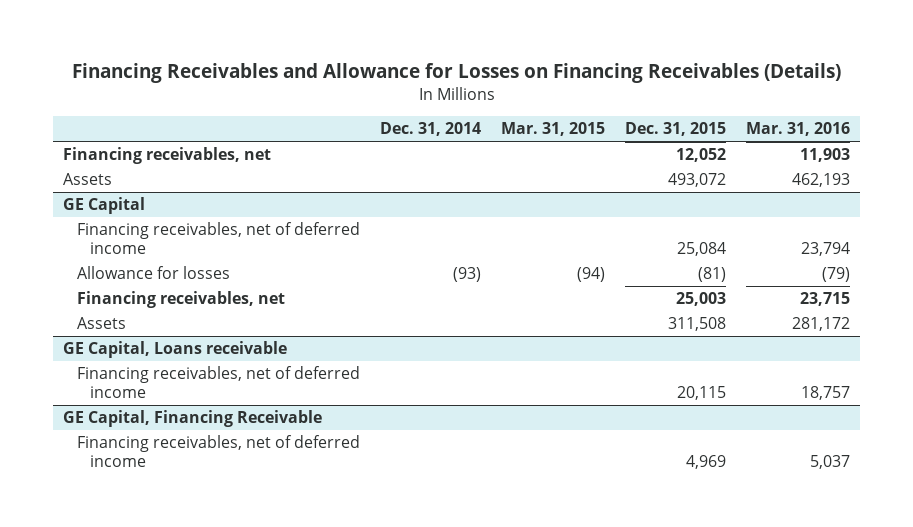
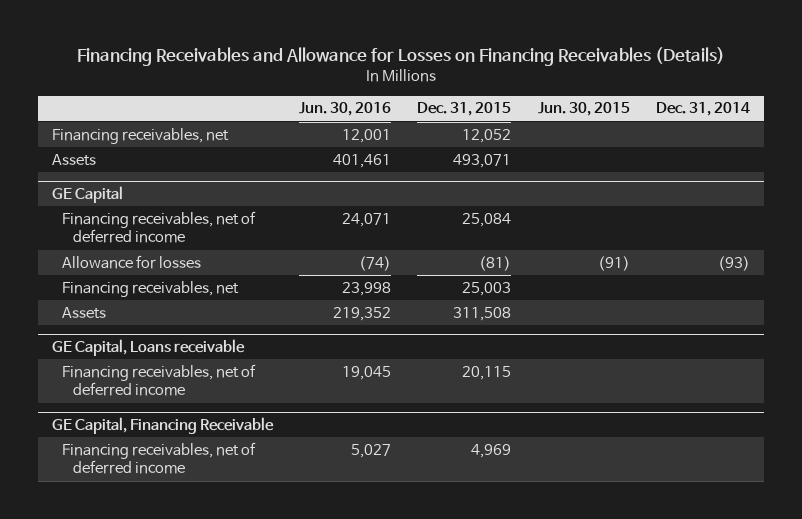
[500,122,605,137] Mar. 31, 2015 -> none
[745,122,850,137] Mar. 31, 2016 -> none
none -> [299,102,392,117] Jun. 30, 2016
none -> [537,102,630,117] Jun. 30, 2015
[667,173,726,188] 493,072 -> [453,153,512,168] 493,071

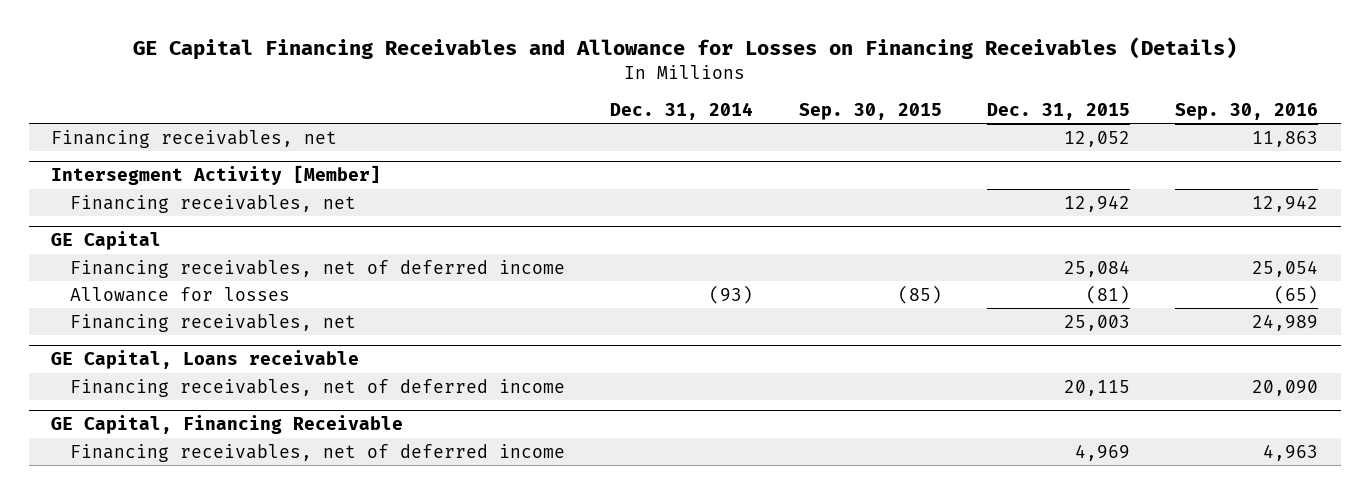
[76,47,725,67] Financing Receivables and Allowance for Losses on Financing Receivables (Details) -> [132,37,1237,61] GE Capital Financing Receivables and Allowance for Losses on Financing Receivables (Details)
[299,102,392,117] Jun. 30, 2016 -> none
[537,102,630,117] Jun. 30, 2015 -> none
none -> [798,102,942,120] Sep. 30, 2015
none -> [1175,102,1319,120] Sep. 30, 2016
[51,153,96,166] Assets -> none
none -> [51,165,382,186] Intersegment Activity [Member]
none -> [70,194,357,213] Financing receivables, net
[62,306,107,319] Assets -> none

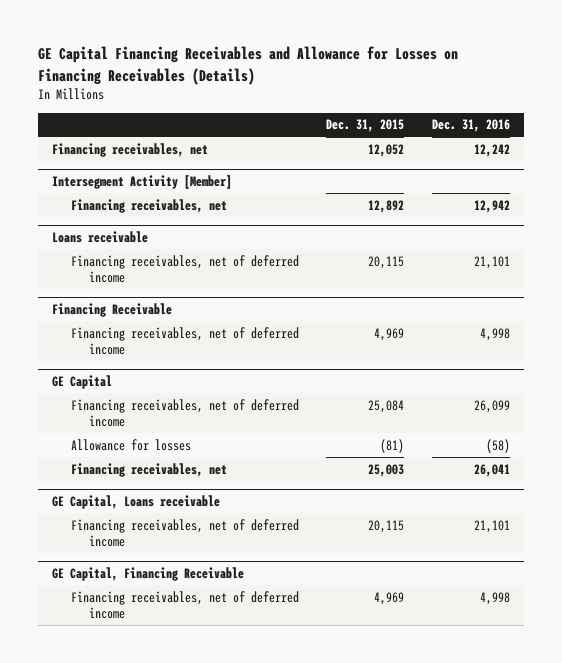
[610,101,754,120] Dec. 31, 2014 -> none
[798,102,942,120] Sep. 30, 2015 -> none
[1175,102,1319,120] Sep. 30, 2016 -> none
none -> [432,119,511,133] Dec. 31, 2016
[1064,194,1131,212] 12,942 -> [368,199,405,213] 12,892
none -> [52,230,149,243] Loans receivable
none -> [70,254,299,283] Financing receivables, net of deferred income
none -> [52,302,173,317] Financing Receivable
none -> [70,326,299,355] Financing receivables, net of deferred income

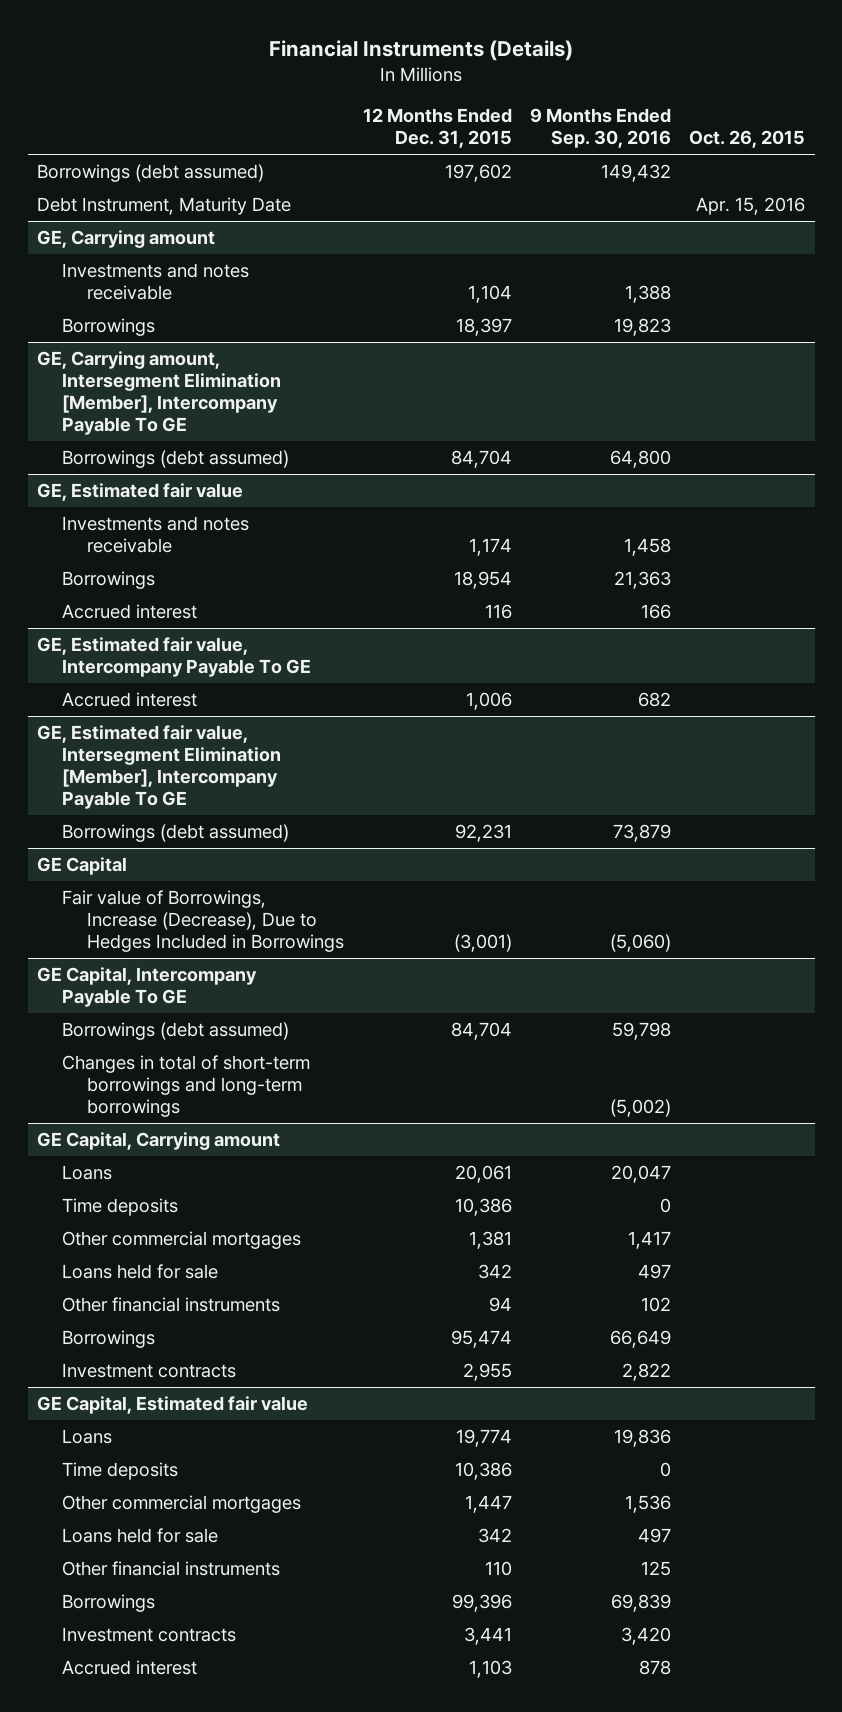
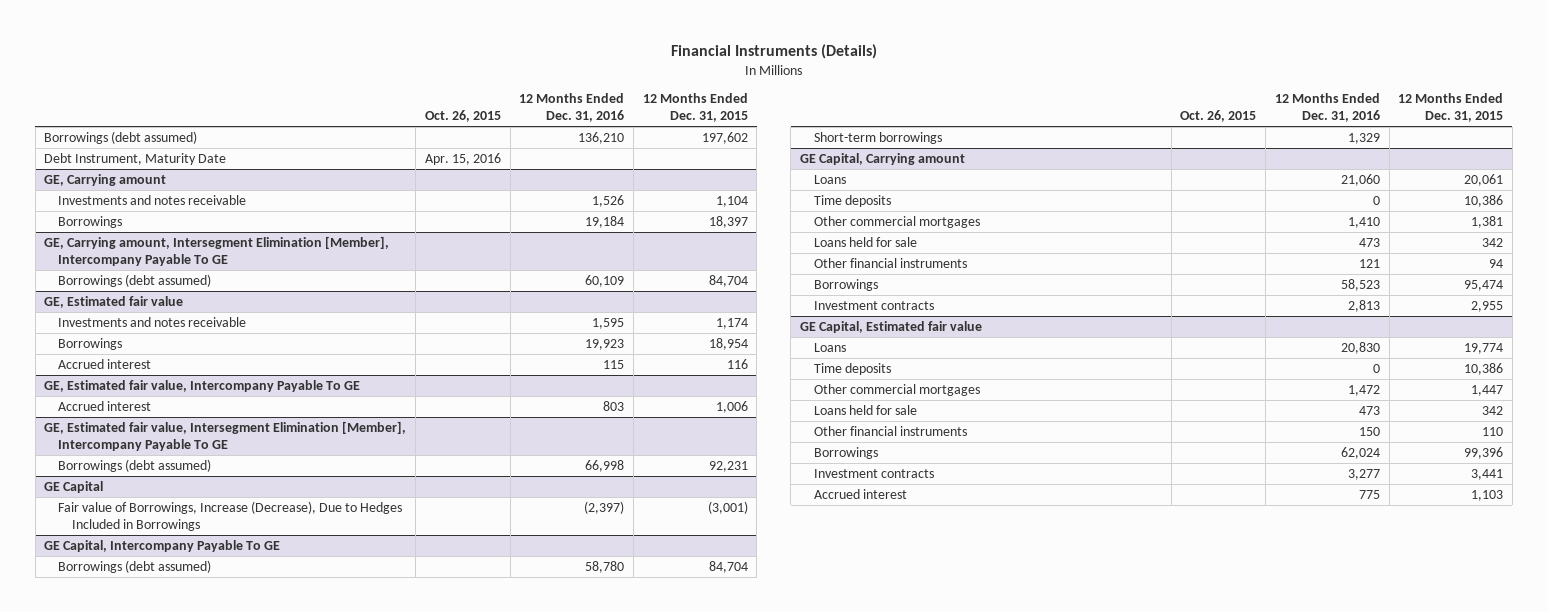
[529,108,671,149] 9 Months Ended Sep. 30, 2016 -> none
none -> [519,93,625,123] 12 Months Ended Dec. 31, 2016
[61,1055,310,1117] Changes in total of short-term borrowings and long-term borrowings -> [813,132,942,145] Short-term borrowings

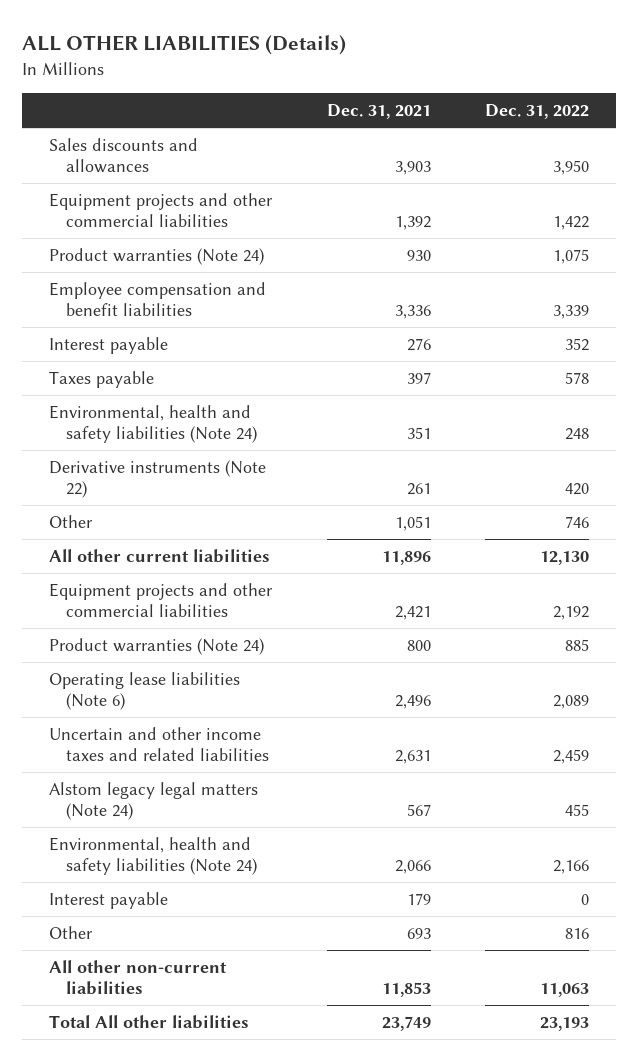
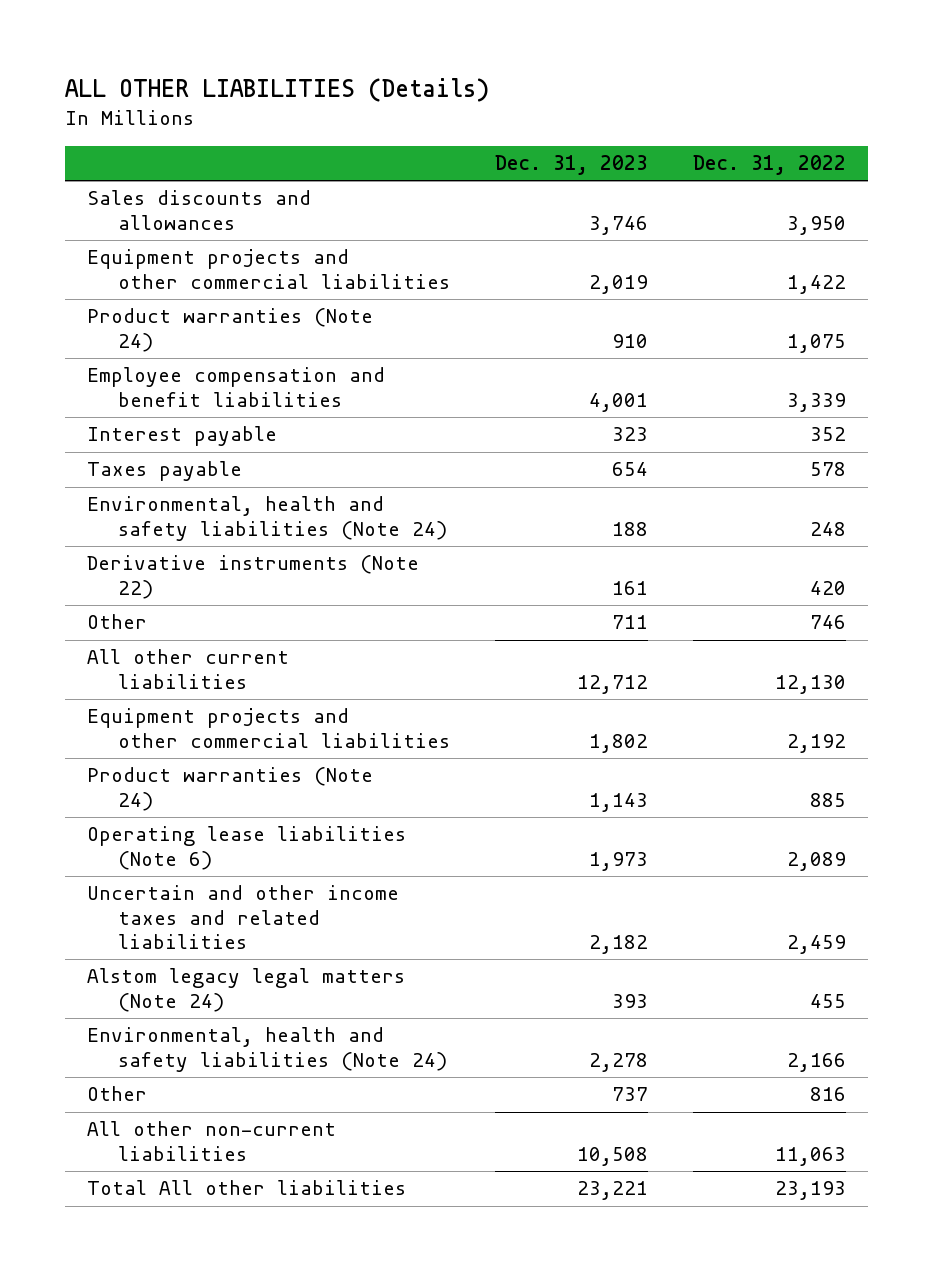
[326,104,431,120] Dec. 31, 2021 -> none
none -> [495,155,649,176] Dec. 31, 2023
[49,891,169,909] Interest payable -> none

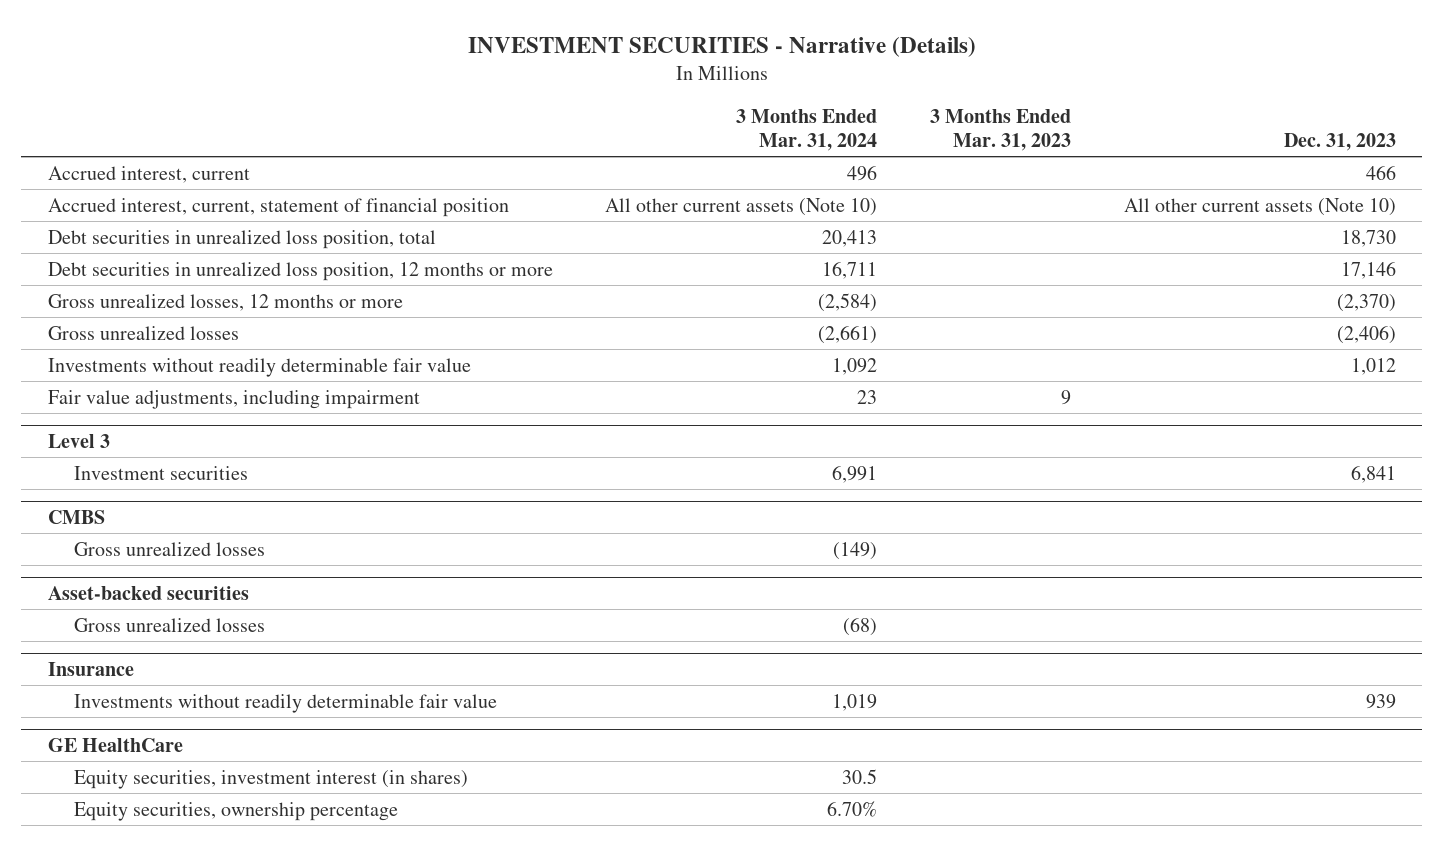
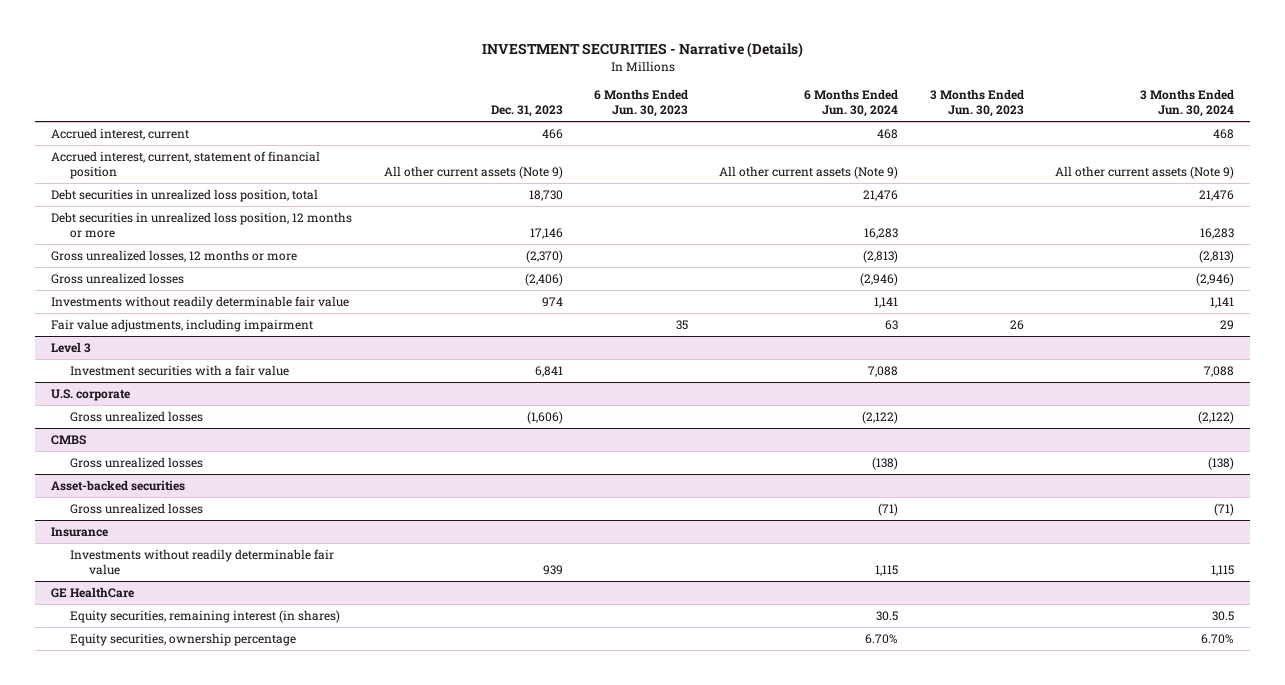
[736,108,878,151] 3 Months Ended Mar. 31, 2024 -> none
[929,108,1071,151] 3 Months Ended Mar. 31, 2023 -> none
none -> [593,88,688,117] 6 Months Ended Jun. 30, 2023
none -> [804,88,899,117] 6 Months Ended Jun. 30, 2024
none -> [929,88,1024,117] 3 Months Ended Jun. 30, 2023
none -> [1140,88,1235,117] 3 Months Ended Jun. 30, 2024
[1123,197,1396,216] All other current assets (Note 10) -> [383,165,563,179] All other current assets (Note 9)
[1350,357,1396,375] 1,012 -> [541,296,563,307] 974
[74,465,249,480] Investment securities -> [70,364,290,376] Investment securities with a fair value
none -> [51,388,131,401] U.S. corporate
none -> [70,410,204,422] Gross unrealized losses
[74,769,469,789] Equity securities, investment interest (in shares) -> [70,609,341,623] Equity securities, remaining interest (in shares)

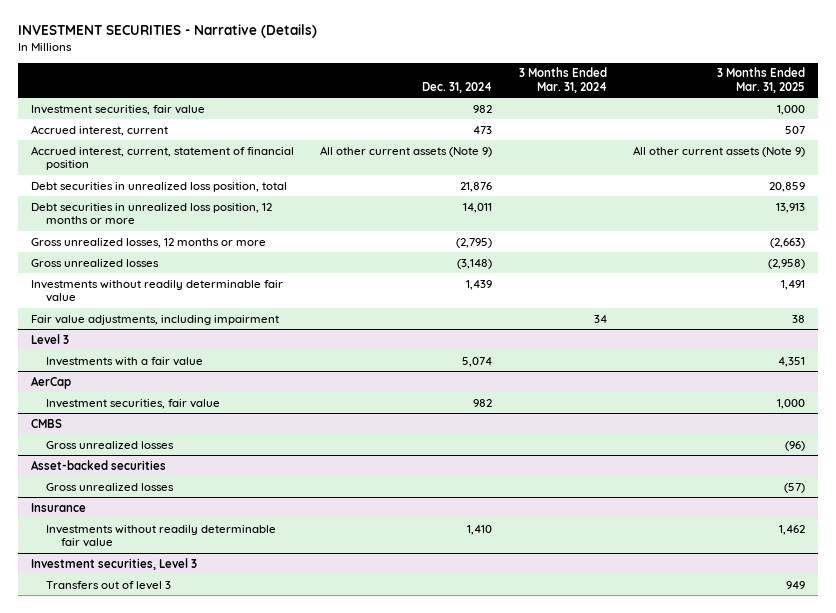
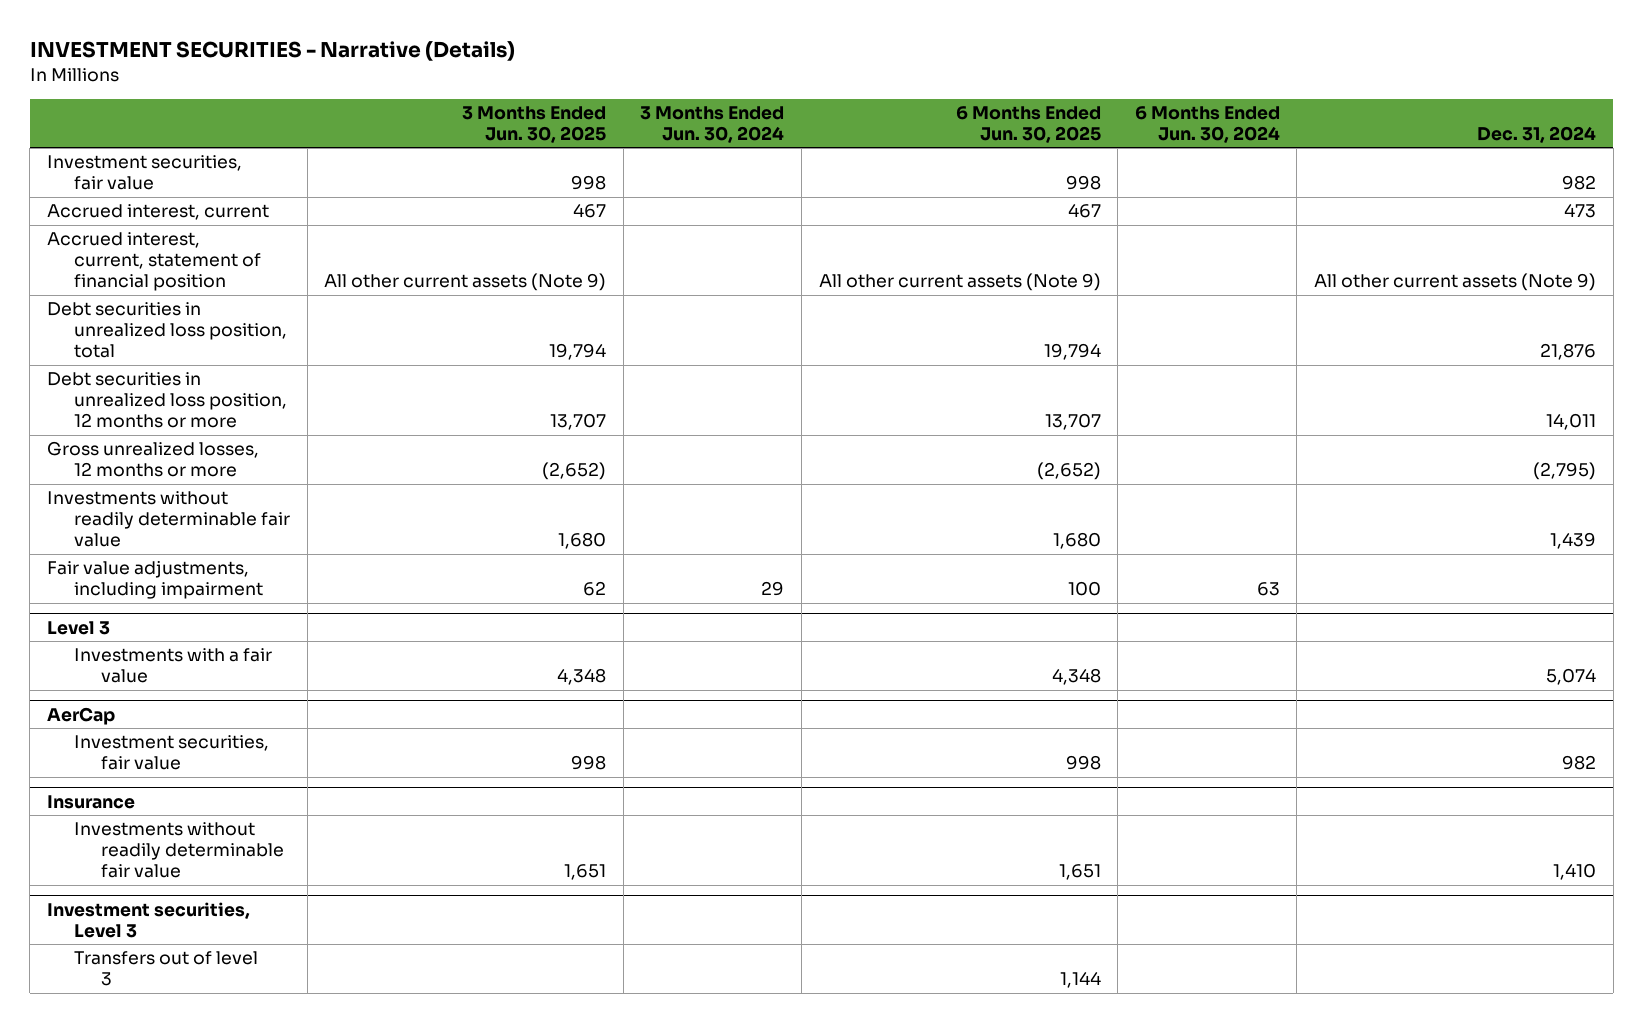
[518,67,607,93] 3 Months Ended Mar. 31, 2024 -> none
[717,67,806,93] 3 Months Ended Mar. 31, 2025 -> none
none -> [462,105,607,143] 3 Months Ended Jun. 30, 2025
none -> [640,105,785,143] 3 Months Ended Jun. 30, 2024
none -> [955,105,1101,143] 6 Months Ended Jun. 30, 2025
none -> [1134,105,1280,143] 6 Months Ended Jun. 30, 2024
[30,258,159,267] Gross unrealized losses -> none
[30,418,62,428] CMBS -> none
[45,440,174,449] Gross unrealized losses -> none
[30,459,166,470] Asset-backed securities -> none
[45,482,174,491] Gross unrealized losses -> none

